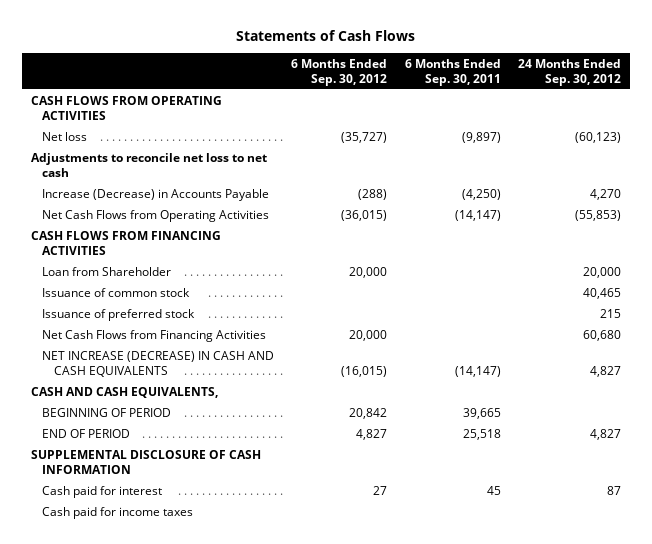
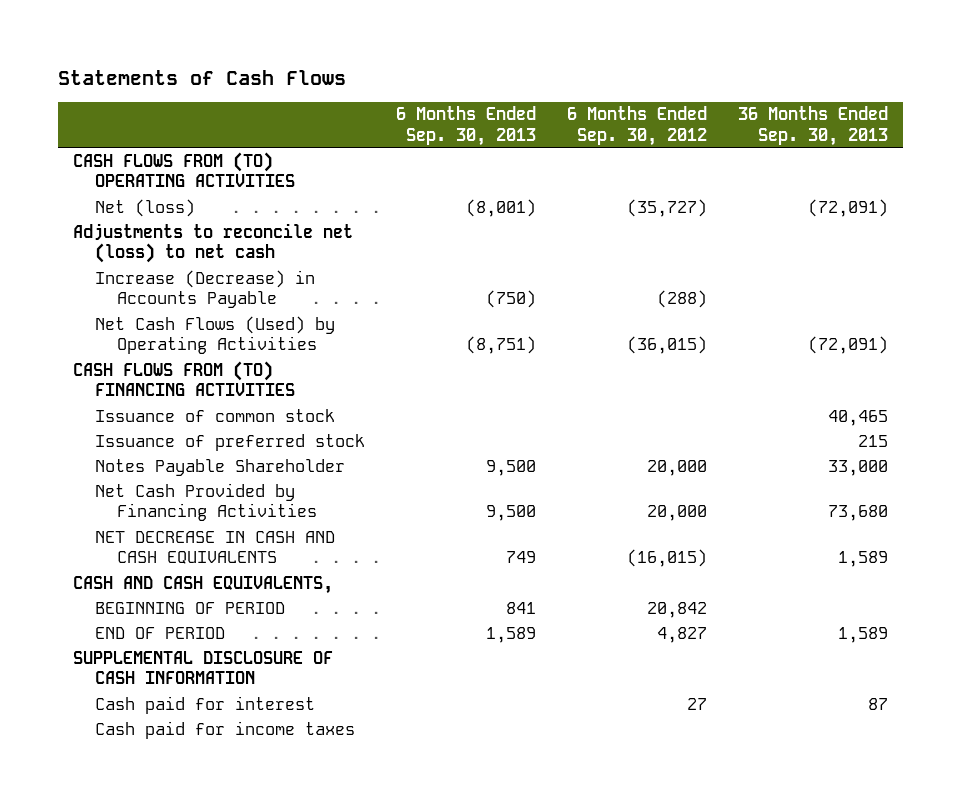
[404,58,501,86] 6 Months Ended Sep. 30, 2011 -> none
[518,58,622,86] 24 Months Ended Sep. 30, 2012 -> none
none -> [396,106,537,146] 6 Months Ended Sep. 30, 2013
none -> [737,106,888,146] 36 Months Ended Sep. 30, 2013
[30,95,222,120] CASH FLOWS FROM OPERATING ACTIVITIES -> [73,151,296,187] CASH FLOWS FROM (TO) OPERATING ACTIVITIES
[42,131,88,141] Net loss -> [95,198,196,217] Net (loss)
[30,152,267,177] Adjustments to reconcile net loss to net cash -> [73,222,354,263] Adjustments to reconcile net (loss) to net cash
[42,266,172,276] Loan from Shareholder -> none
[42,209,270,222] Net Cash Flows from Operating Activities -> [95,315,336,354] Net Cash Flows (Used) by Operating Activities
[30,230,221,255] CASH FLOWS FROM FINANCING ACTIVITIES -> [73,360,296,396] CASH FLOWS FROM (TO) FINANCING ACTIVITIES
none -> [95,458,346,476] Notes Payable Shareholder
[42,329,267,342] Net Cash Flows from Financing Activities -> [95,482,318,521] Net Cash Provided by Financing Activities
[42,350,275,377] NET INCREASE (DECREASE) IN CASH AND CASH EQUIVALENTS -> [95,530,336,564] NET DECREASE IN CASH AND CASH EQUIVALENTS

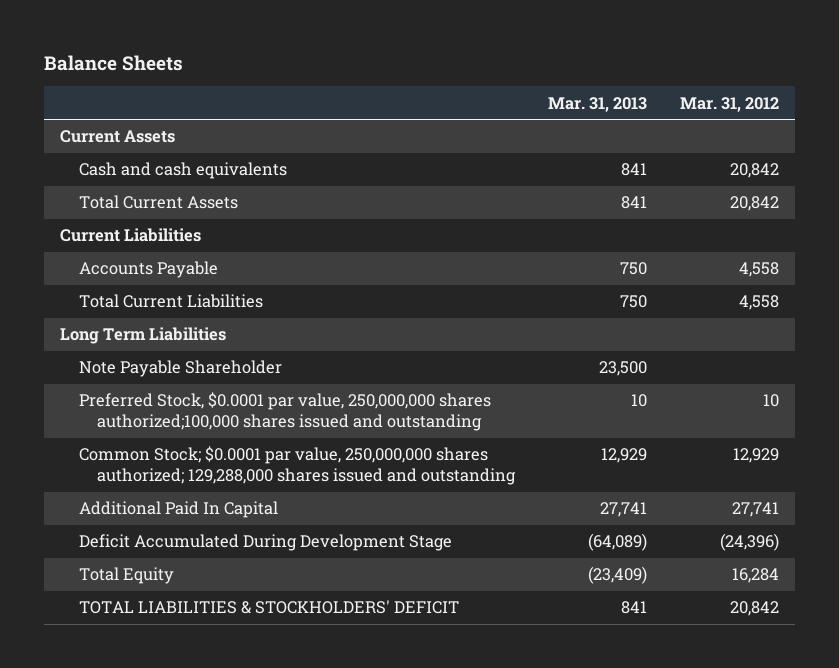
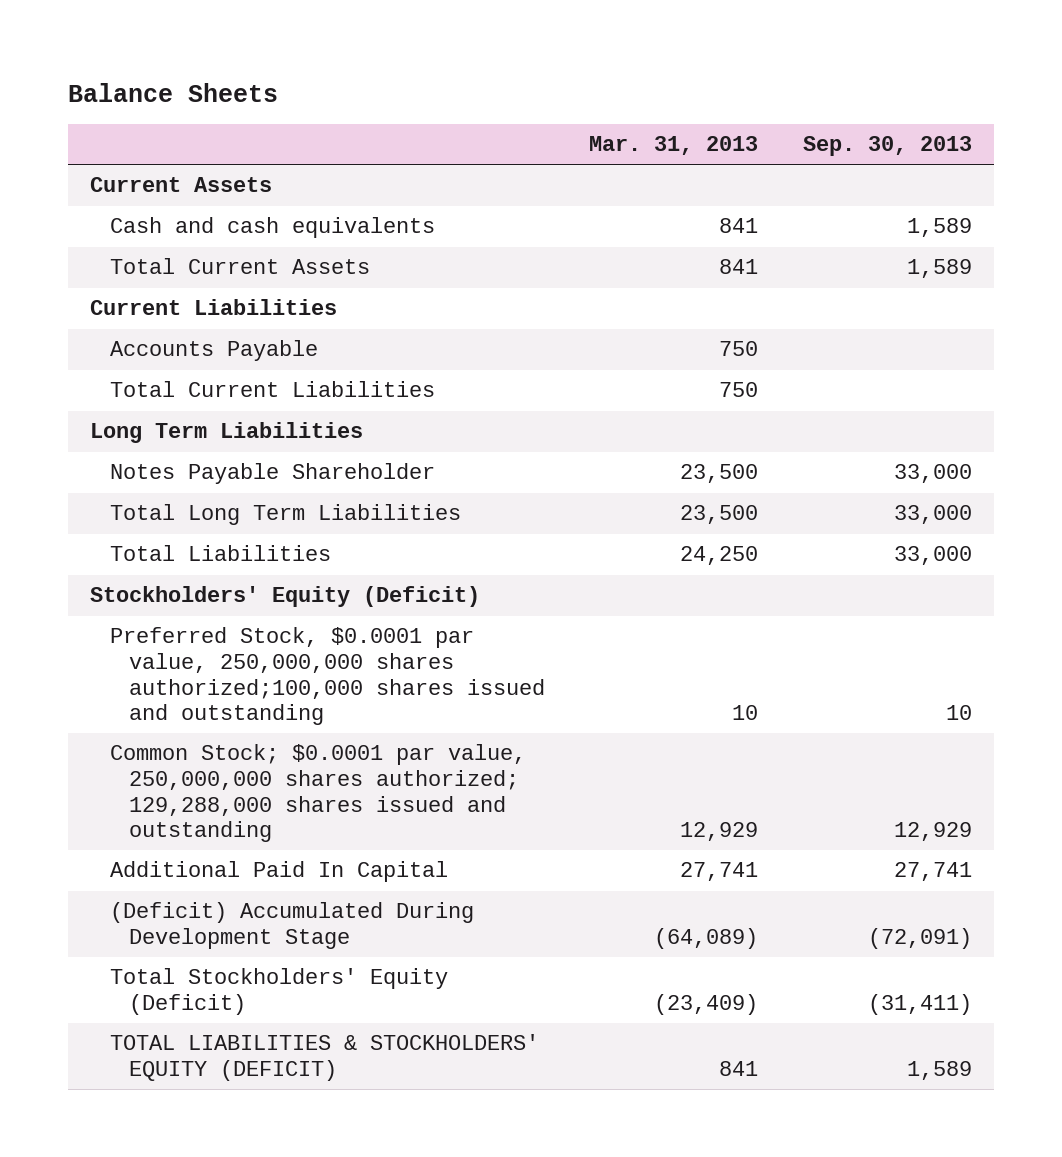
[679,96,779,112] Mar. 31, 2012 -> none
none -> [802,136,972,157] Sep. 30, 2013
[78,360,282,378] Note Payable Shareholder -> [109,463,435,485] Notes Payable Shareholder
none -> [109,504,461,526] Total Long Term Liabilities
none -> [109,545,331,562] Total Liabilities
none -> [90,586,481,608] Stockholders' Equity (Deficit)
[78,534,452,552] Deficit Accumulated During Development Stage -> [109,902,474,950] (Deficit) Accumulated During Development Stage
[78,567,174,585] Total Equity -> [109,968,448,1016] Total Stockholders' Equity (Deficit)
[78,600,459,615] TOTAL LIABILITIES & STOCKHOLDERS' DEFICIT -> [109,1034,539,1082] TOTAL LIABILITIES & STOCKHOLDERS' EQUITY (DEFICIT)

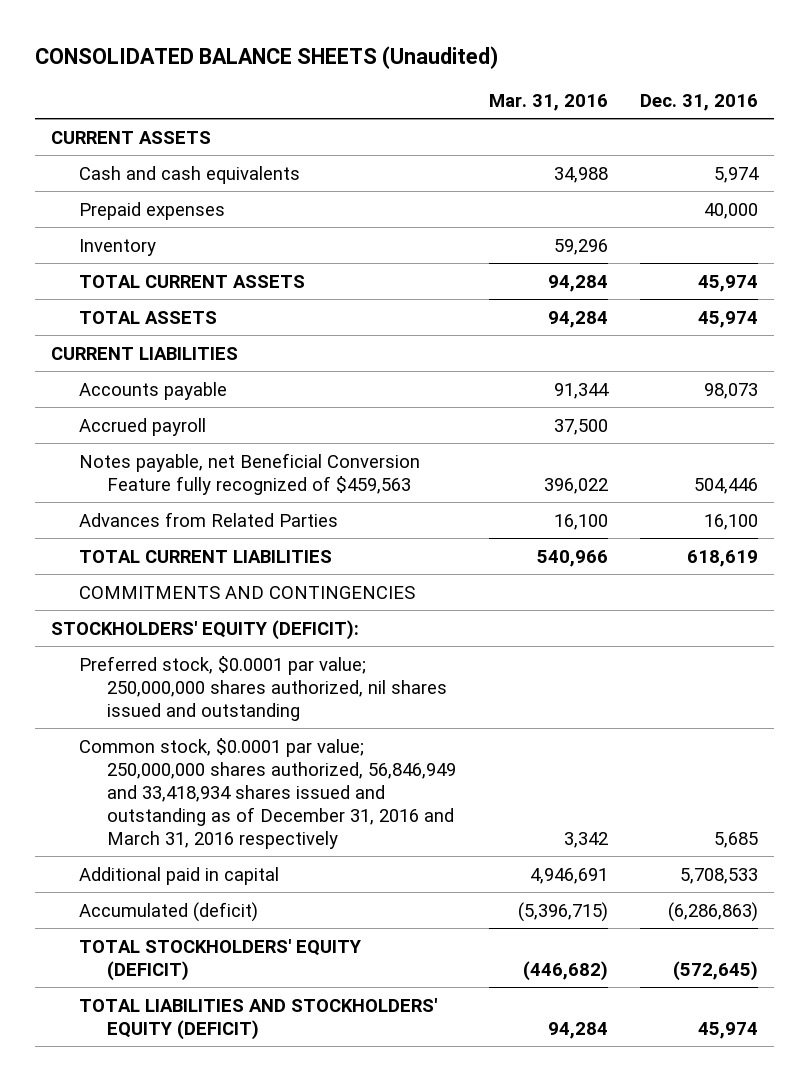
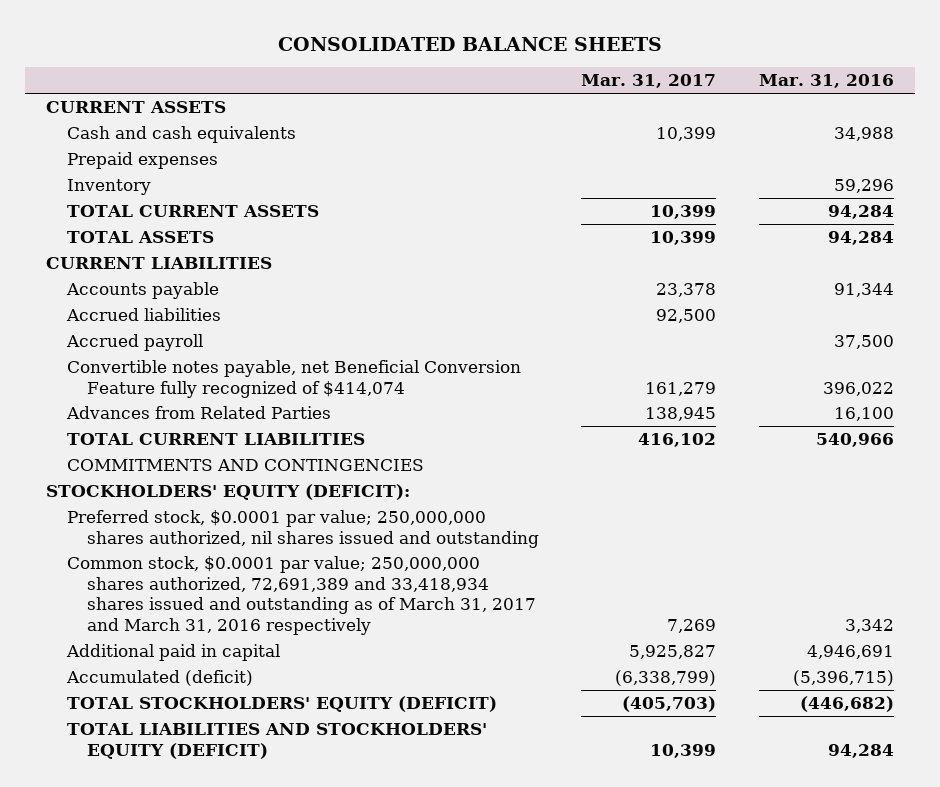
[34,45,498,69] CONSOLIDATED BALANCE SHEETS (Unaudited) -> [278,36,663,51] CONSOLIDATED BALANCE SHEETS
[639,94,758,112] Dec. 31, 2016 -> none
none -> [581,74,717,89] Mar. 31, 2017
none -> [65,307,221,321] Accrued liabilities
[79,452,421,495] Notes payable, net Beneficial Conversion Feature fully recognized of $459,563 -> [66,359,521,398] Convertible notes payable, net Beneficial Conversion Feature fully recognized of $414,074
[79,737,457,850] Common stock, $0.0001 par value; 250,000,000 shares authorized, 56,846,949 and 33,418,934 shares issued and outstanding as of December 31, 2016 and March 31, 2016 respectively -> [66,555,536,635] Common stock, $0.0001 par value; 250,000,000 shares authorized, 72,691,389 and 33,418,934 shares issued and outstanding as of March 31, 2017 and March 31, 2016 respectively

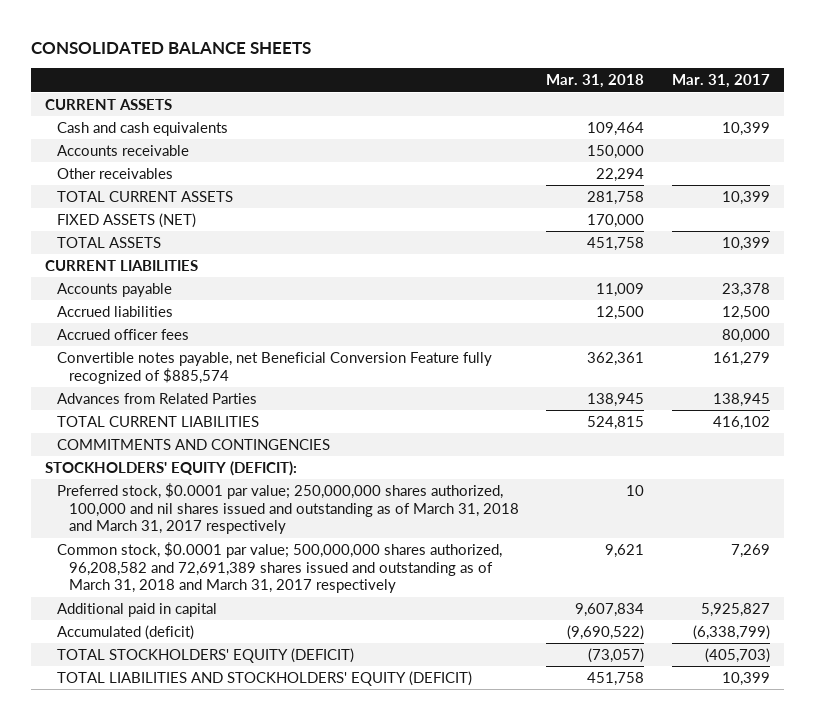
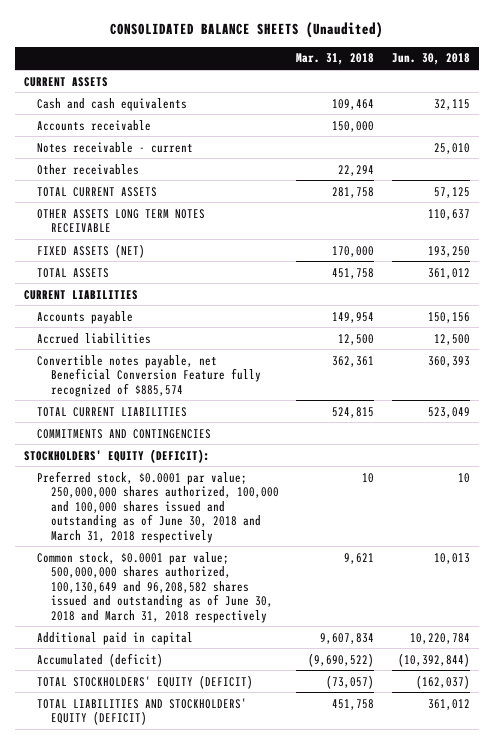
[31,41,312,54] CONSOLIDATED BALANCE SHEETS -> [109,22,383,39] CONSOLIDATED BALANCE SHEETS (Unaudited)
[672,74,771,89] Mar. 31, 2017 -> none
none -> [392,53,471,66] Jun. 30, 2018
none -> [37,141,194,153] Notes receivable - current
none -> [37,208,206,234] OTHER ASSETS LONG TERM NOTES RECEIVABLE
[596,282,645,297] 11,009 -> [332,311,375,323] 149,954
[56,328,189,340] Accrued officer fees -> none
[56,392,257,404] Advances from Related Parties -> none
[56,482,519,535] Preferred stock, $0.0001 par value; 250,000,000 shares authorized, 100,000 and nil shares issued and outstanding as of March 31, 2018 and March 31, 2017 respectively -> [37,470,279,543] Preferred stock, $0.0001 par value; 250,000,000 shares authorized, 100,000 and 100,000 shares issued and outstanding as of June 30, 2018 and March 31, 2018 respectively
[56,541,502,594] Common stock, $0.0001 par value; 500,000,000 shares authorized, 96,208,582 and 72,691,389 shares issued and outstanding as of March 31, 2018 and March 31, 2017 respectively -> [37,551,273,623] Common stock, $0.0001 par value; 500,000,000 shares authorized, 100,130,649 and 96,208,582 shares issued and outstanding as of June 30, 2018 and March 31, 2018 respectively

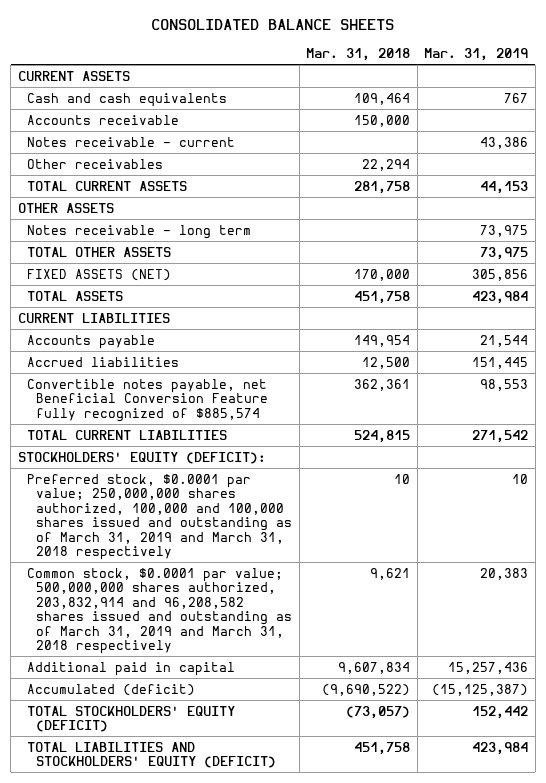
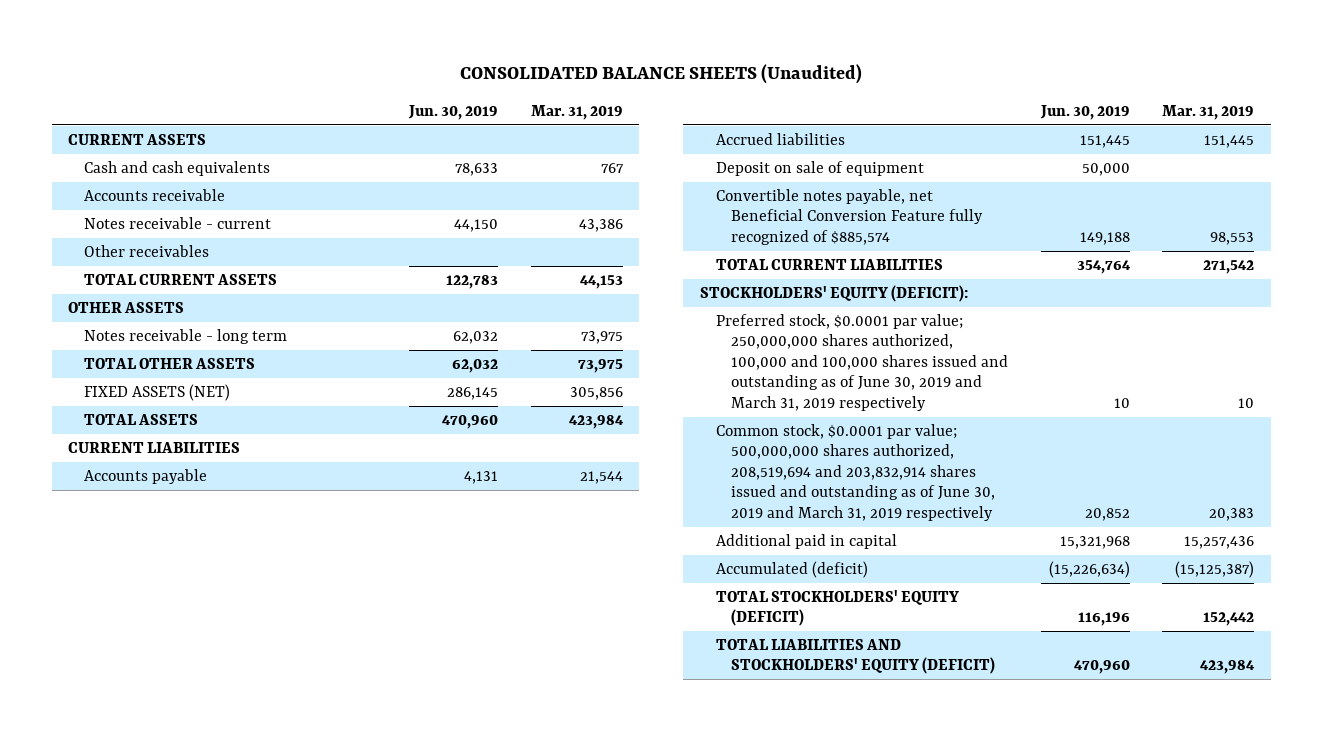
[150,18,394,30] CONSOLIDATED BALANCE SHEETS -> [460,64,863,85] CONSOLIDATED BALANCE SHEETS (Unaudited)
[306,47,411,61] Mar. 31, 2018 -> none
none -> [408,104,499,120] Jun. 30, 2019
none -> [715,160,924,176] Deposit on sale of equipment
[26,473,293,560] Preferred stock, $0.0001 par value; 250,000,000 shares authorized, 100,000 and 100,000 shares issued and outstanding as of March 31, 2019 and March 31, 2018 respectively -> [715,313,1009,411] Preferred stock, $0.0001 par value; 250,000,000 shares authorized, 100,000 and 100,000 shares issued and outstanding as of June 30, 2019 and March 31, 2019 respectively
[26,567,293,654] Common stock, $0.0001 par value; 500,000,000 shares authorized, 203,832,914 and 96,208,582 shares issued and outstanding as of March 31, 2019 and March 31, 2018 respectively -> [715,423,996,521] Common stock, $0.0001 par value; 500,000,000 shares authorized, 208,519,694 and 203,832,914 shares issued and outstanding as of June 30, 2019 and March 31, 2019 respectively

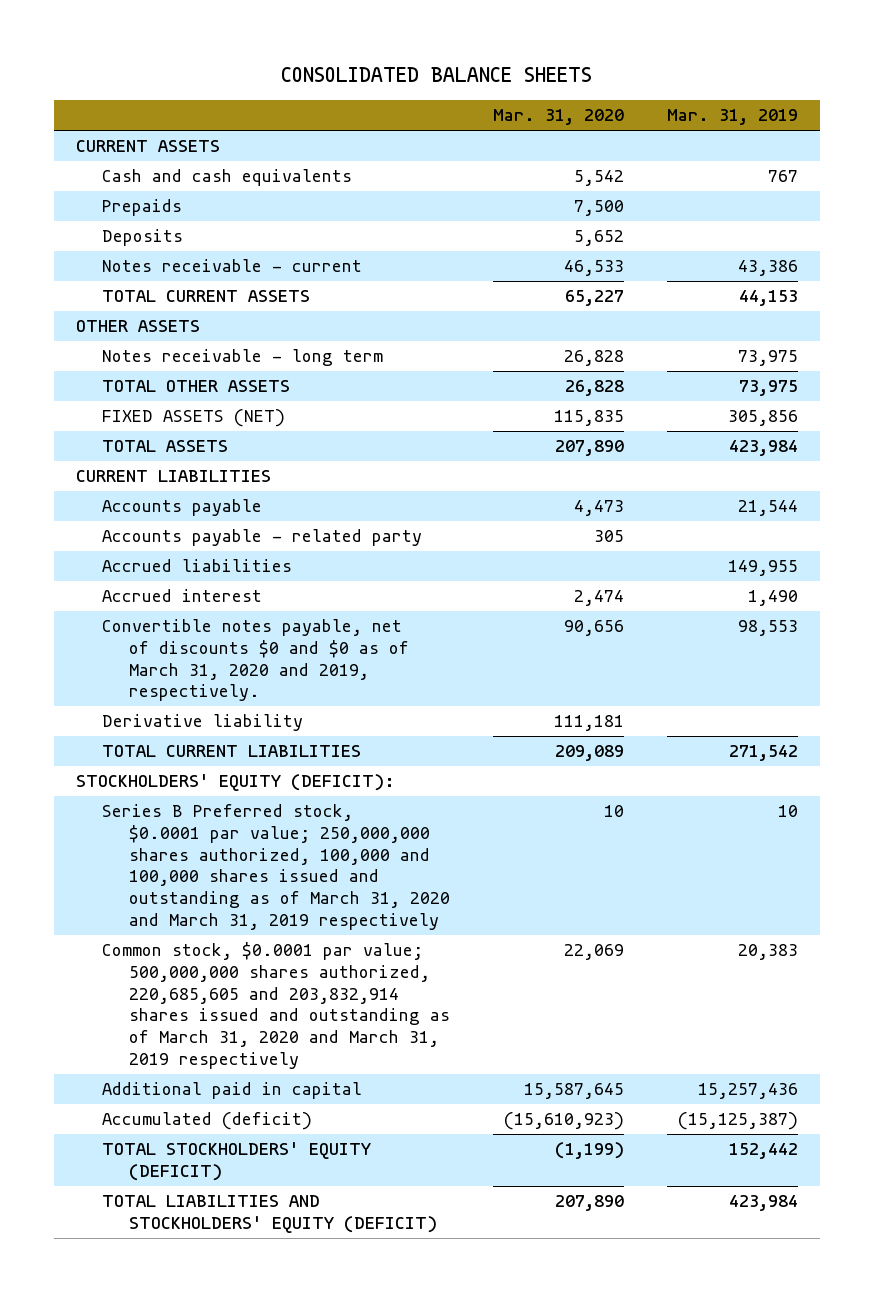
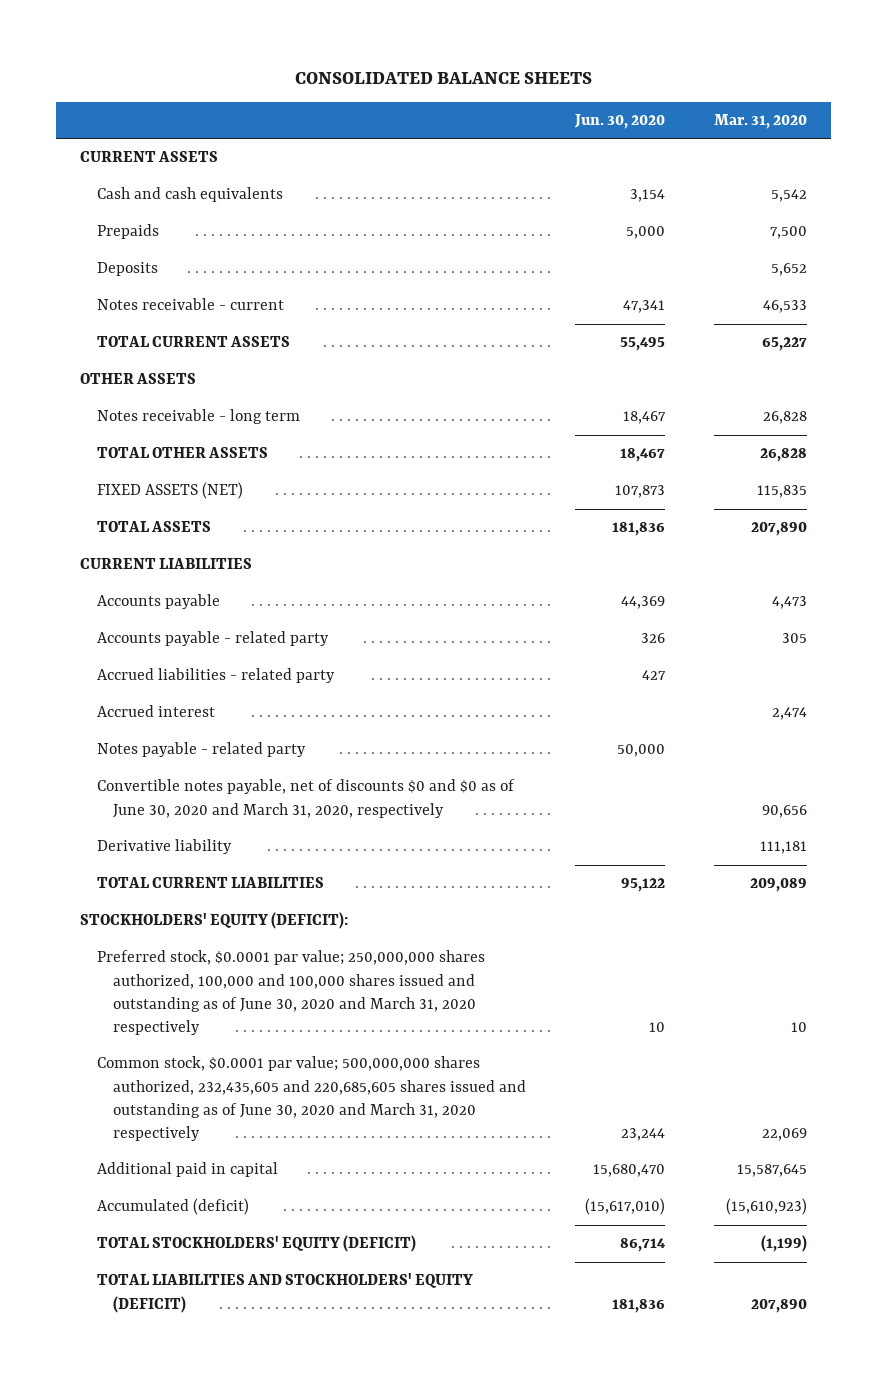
[667,109,799,126] Mar. 31, 2019 -> none
none -> [574,114,666,130] Jun. 30, 2020
[102,559,293,573] Accrued liabilities -> [96,668,335,684] Accrued liabilities - related party
none -> [96,742,306,758] Notes payable - related party
[102,619,409,702] Convertible notes payable, net of discounts $0 and $0 as of March 31, 2020 and 2019, respectively. -> [96,779,515,818] Convertible notes payable, net of discounts $0 and $0 as of June 30, 2020 and March 31, 2020, respectively
[102,804,450,930] Series B Preferred stock, $0.0001 par value; 250,000,000 shares authorized, 100,000 and 100,000 shares issued and outstanding as of March 31, 2020 and March 31, 2019 respectively -> [96,950,485,1036] Preferred stock, $0.0001 par value; 250,000,000 shares authorized, 100,000 and 100,000 shares issued and outstanding as of June 30, 2020 and March 31, 2020 respectively
[102,942,450,1069] Common stock, $0.0001 par value; 500,000,000 shares authorized, 220,685,605 and 203,832,914 shares issued and outstanding as of March 31, 2020 and March 31, 2019 respectively -> [96,1056,527,1142] Common stock, $0.0001 par value; 500,000,000 shares authorized, 232,435,605 and 220,685,605 shares issued and outstanding as of June 30, 2020 and March 31, 2020 respectively

